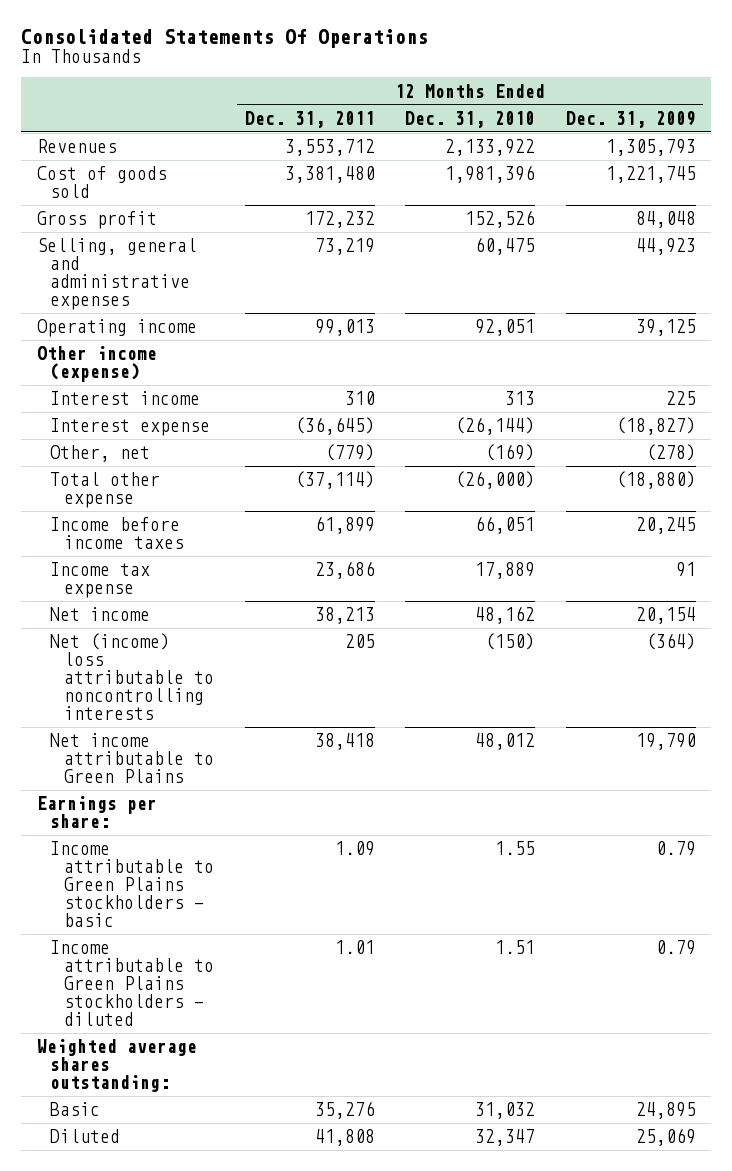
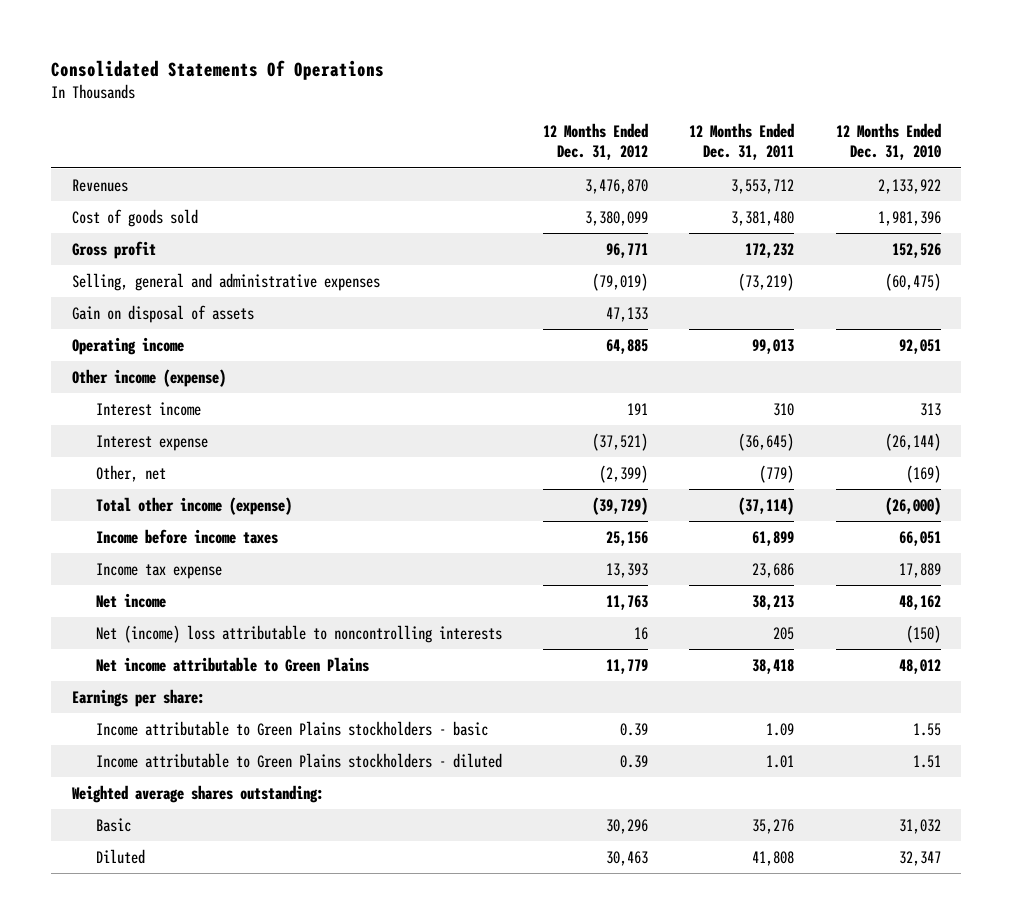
[565,110,696,128] Dec. 31, 2009 -> none
none -> [543,122,649,161] 12 Months Ended Dec. 31, 2012
[314,238,375,256] 73,219 -> [738,272,795,291] (73,219)
[475,237,536,256] 60,475 -> [884,272,941,291] (60,475)
none -> [71,304,254,323] Gain on disposal of assets
[50,472,161,509] Total other expense -> [96,496,293,515] Total other income (expense)

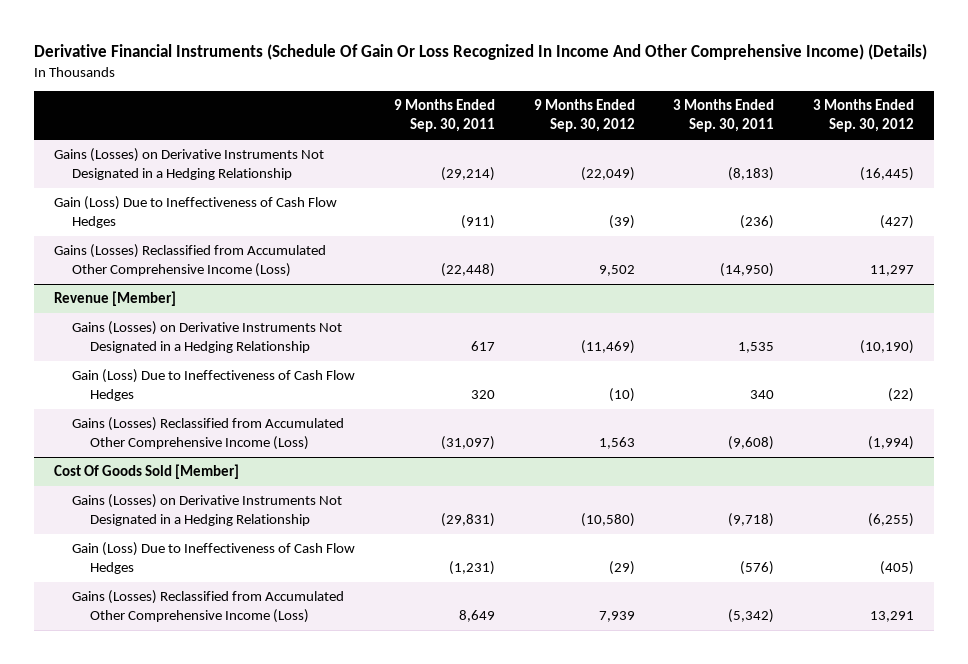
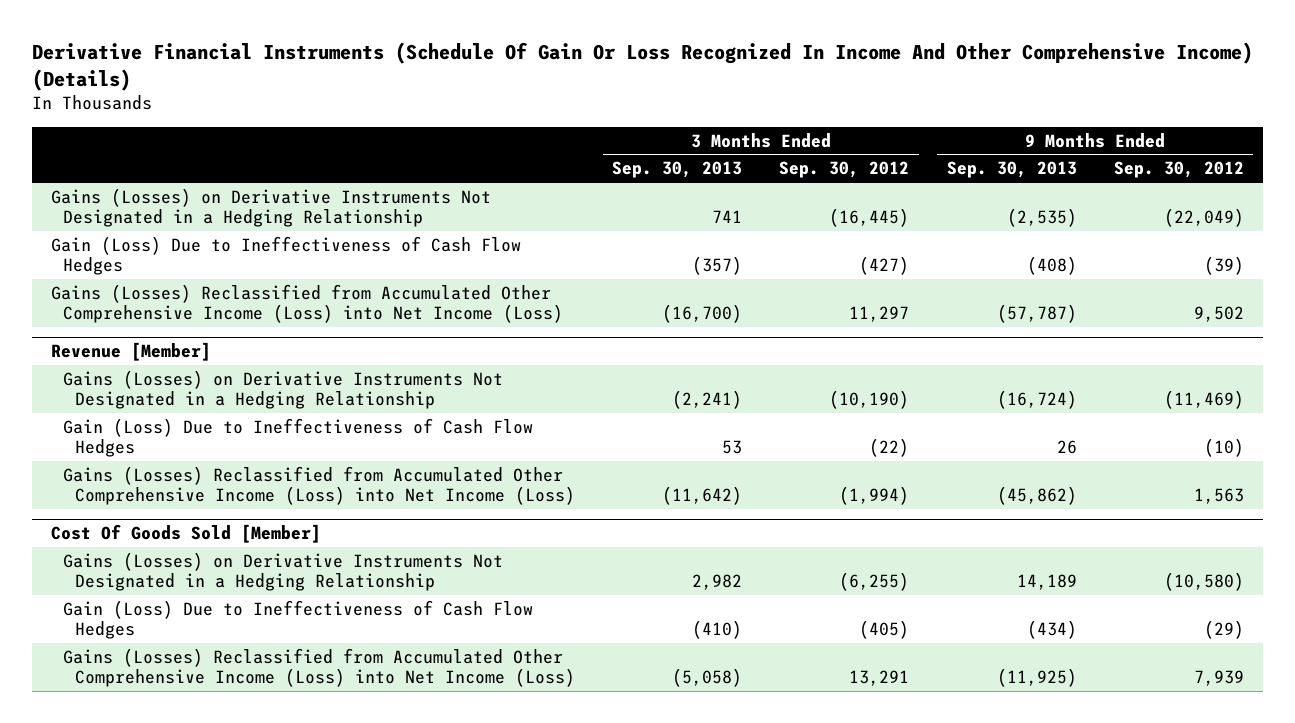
[393,99,495,133] 9 Months Ended Sep. 30, 2011 -> none
[673,99,775,133] 3 Months Ended Sep. 30, 2011 -> none
none -> [612,161,743,179] Sep. 30, 2013
none -> [946,161,1077,179] Sep. 30, 2013
[53,244,326,278] Gains (Losses) Reclassified from Accumulated Other Comprehensive Income (Loss) -> [50,283,563,324] Gains (Losses) Reclassified from Accumulated Other Comprehensive Income (Loss) into Net Income (Loss)
[71,417,344,451] Gains (Losses) Reclassified from Accumulated Other Comprehensive Income (Loss) -> [62,465,575,506] Gains (Losses) Reclassified from Accumulated Other Comprehensive Income (Loss) into Net Income (Loss)
[71,590,344,624] Gains (Losses) Reclassified from Accumulated Other Comprehensive Income (Loss) -> [62,647,575,688] Gains (Losses) Reclassified from Accumulated Other Comprehensive Income (Loss) into Net Income (Loss)

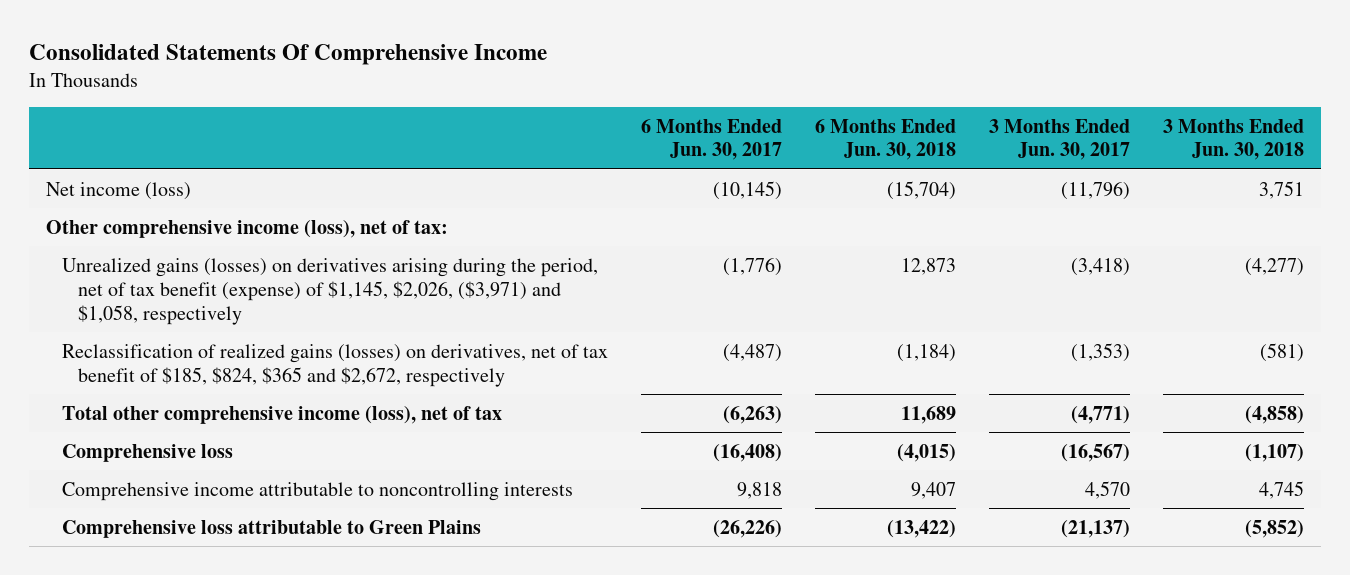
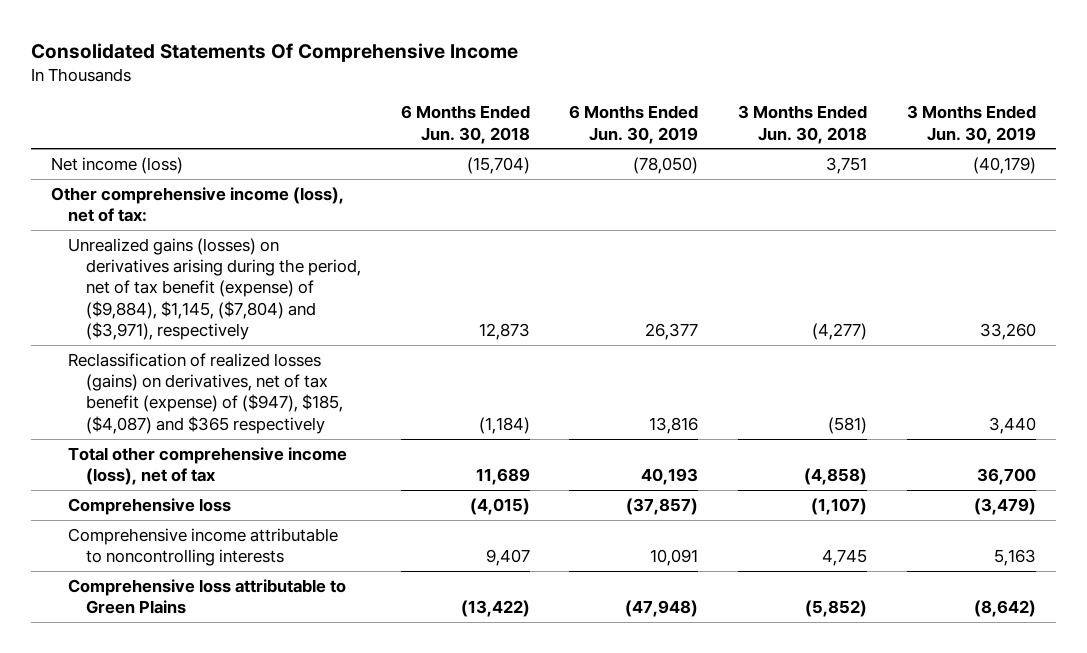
[640,118,782,161] 6 Months Ended Jun. 30, 2017 -> none
[988,118,1130,161] 3 Months Ended Jun. 30, 2017 -> none
none -> [569,105,699,144] 6 Months Ended Jun. 30, 2019
none -> [907,105,1037,144] 3 Months Ended Jun. 30, 2019
[61,257,598,325] Unrealized gains (losses) on derivatives arising during the period, net of tax benefit (expense) of $1,145, $2,026, ($3,971) and $1,058, respectively -> [68,237,361,341] Unrealized gains (losses) on derivatives arising during the period, net of tax benefit (expense) of ($9,884), $1,145, ($7,804) and ($3,971), respectively
[61,343,608,387] Reclassification of realized gains (losses) on derivatives, net of tax benefit of $185, $824, $365 and $2,672, respectively -> [68,352,343,434] Reclassification of realized losses (gains) on derivatives, net of tax benefit (expense) of ($947), $185, ($4,087) and $365 respectively

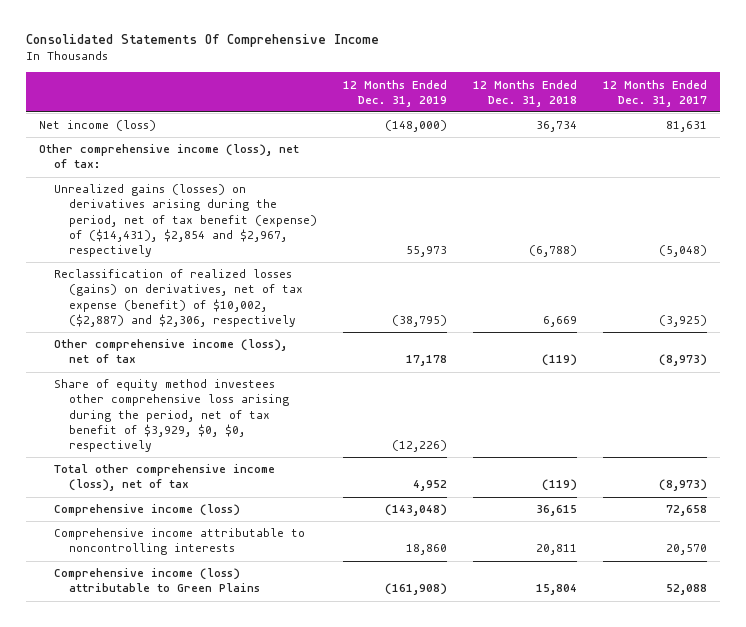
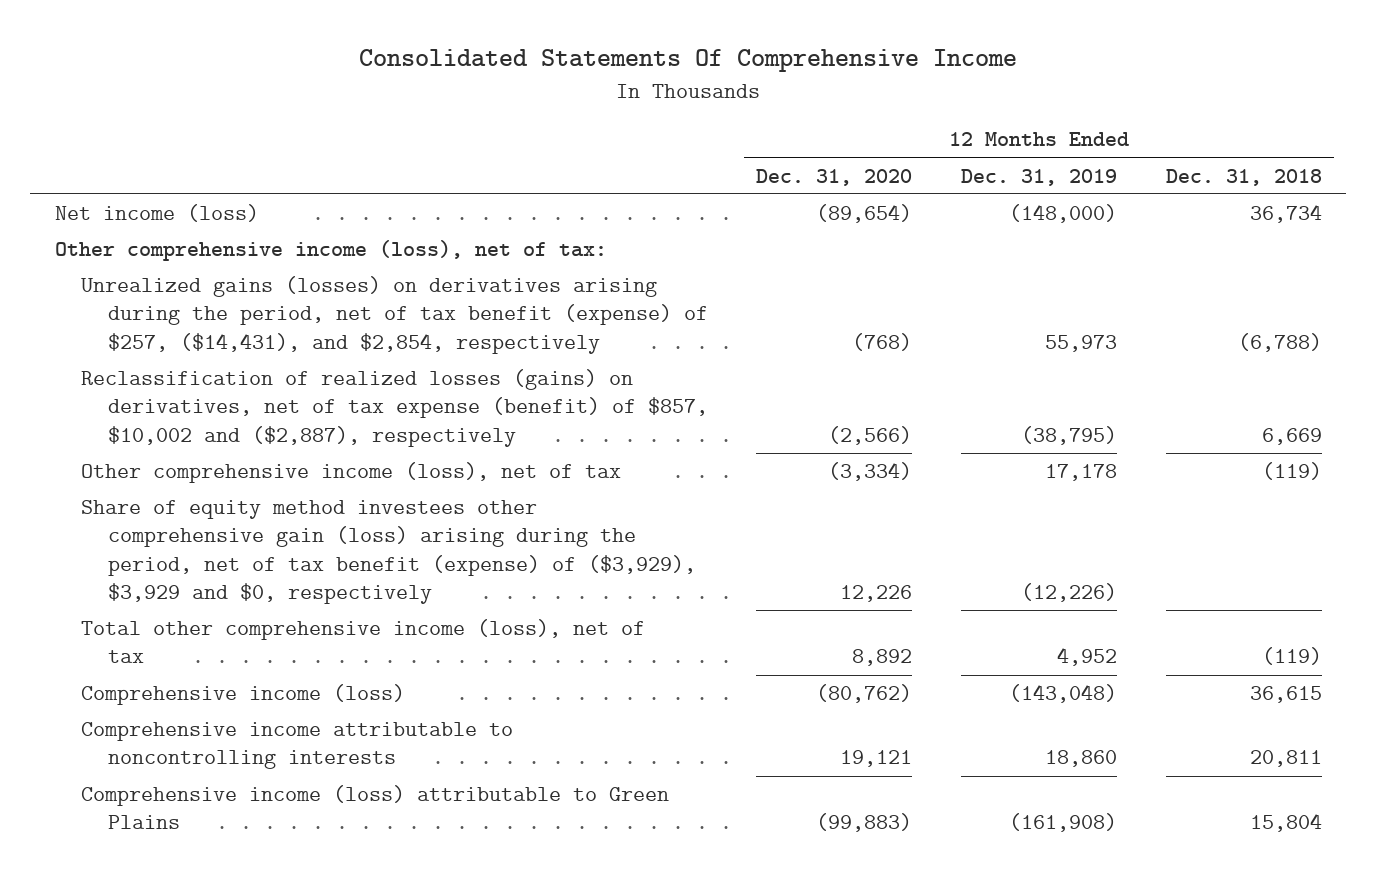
[602,79,707,107] 12 Months Ended Dec. 31, 2017 -> none
none -> [756,168,913,186] Dec. 31, 2020
[53,184,317,258] Unrealized gains (losses) on derivatives arising during the period, net of tax benefit (expense) of ($14,431), $2,854 and $2,967, respectively -> [81,276,708,354] Unrealized gains (losses) on derivatives arising during the period, net of tax benefit (expense) of $257, ($14,431), and $2,854, respectively
[53,269,303,327] Reclassification of realized losses (gains) on derivatives, net of tax expense (benefit) of $10,002, ($2,887) and $2,306, respectively -> [81,369,708,447] Reclassification of realized losses (gains) on derivatives, net of tax expense (benefit) of $857, $10,002 and ($2,887), respectively
[53,379,289,453] Share of equity method investees other comprehensive loss arising during the period, net of tax benefit of $3,929, $0, $0, respectively -> [81,500,696,604] Share of equity method investees other comprehensive gain (loss) arising during the period, net of tax benefit (expense) of ($3,929), $3,929 and $0, respectively

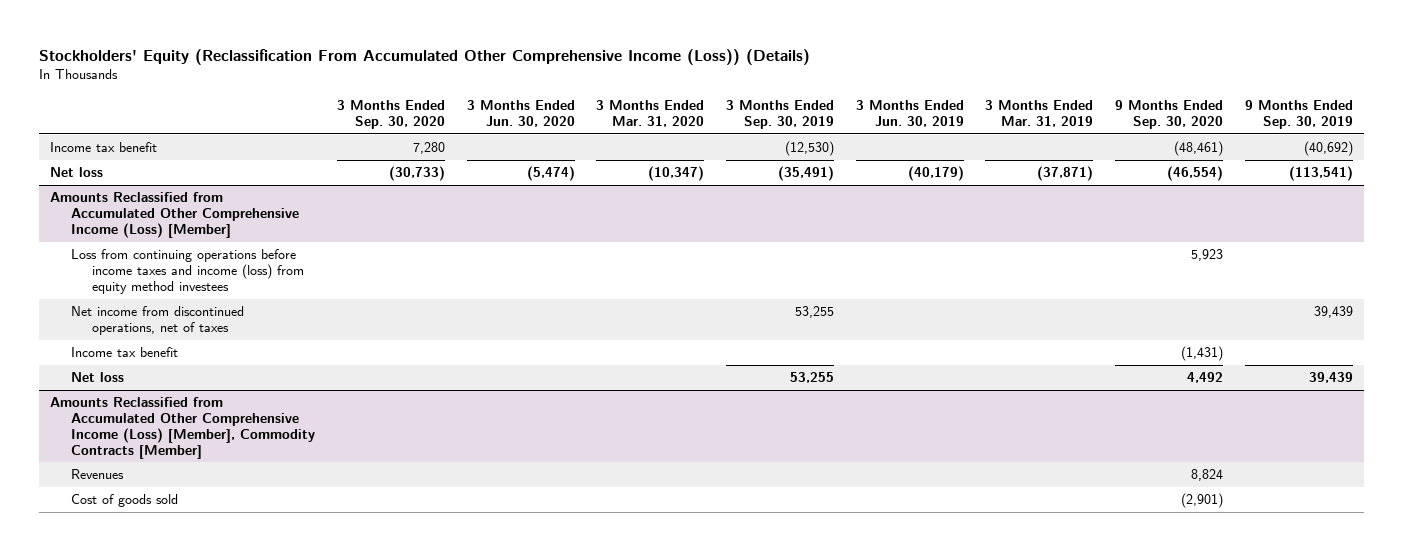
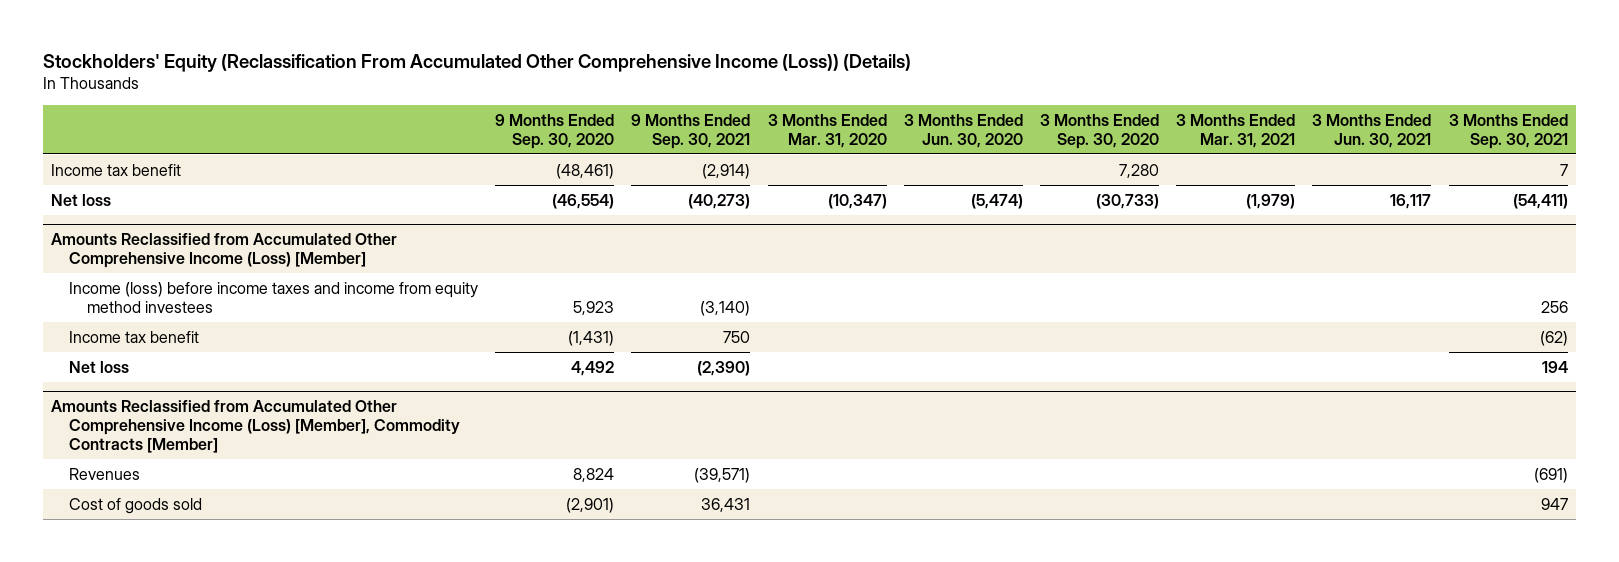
[725,100,834,130] 3 Months Ended Sep. 30, 2019 -> none
[855,100,964,128] 3 Months Ended Jun. 30, 2019 -> none
[985,100,1094,128] 3 Months Ended Mar. 31, 2019 -> none
[1244,100,1353,130] 9 Months Ended Sep. 30, 2019 -> none
none -> [631,114,751,150] 9 Months Ended Sep. 30, 2021
none -> [1176,114,1296,149] 3 Months Ended Mar. 31, 2021
none -> [1312,114,1432,149] 3 Months Ended Jun. 30, 2021
none -> [1448,114,1568,150] 3 Months Ended Sep. 30, 2021
[71,306,245,336] Net income from discontinued operations, net of taxes -> none
[71,249,304,294] Loss from continuing operations before income taxes and income (loss) from equity method investees -> [69,281,479,313] Income (loss) before income taxes and income from equity method investees

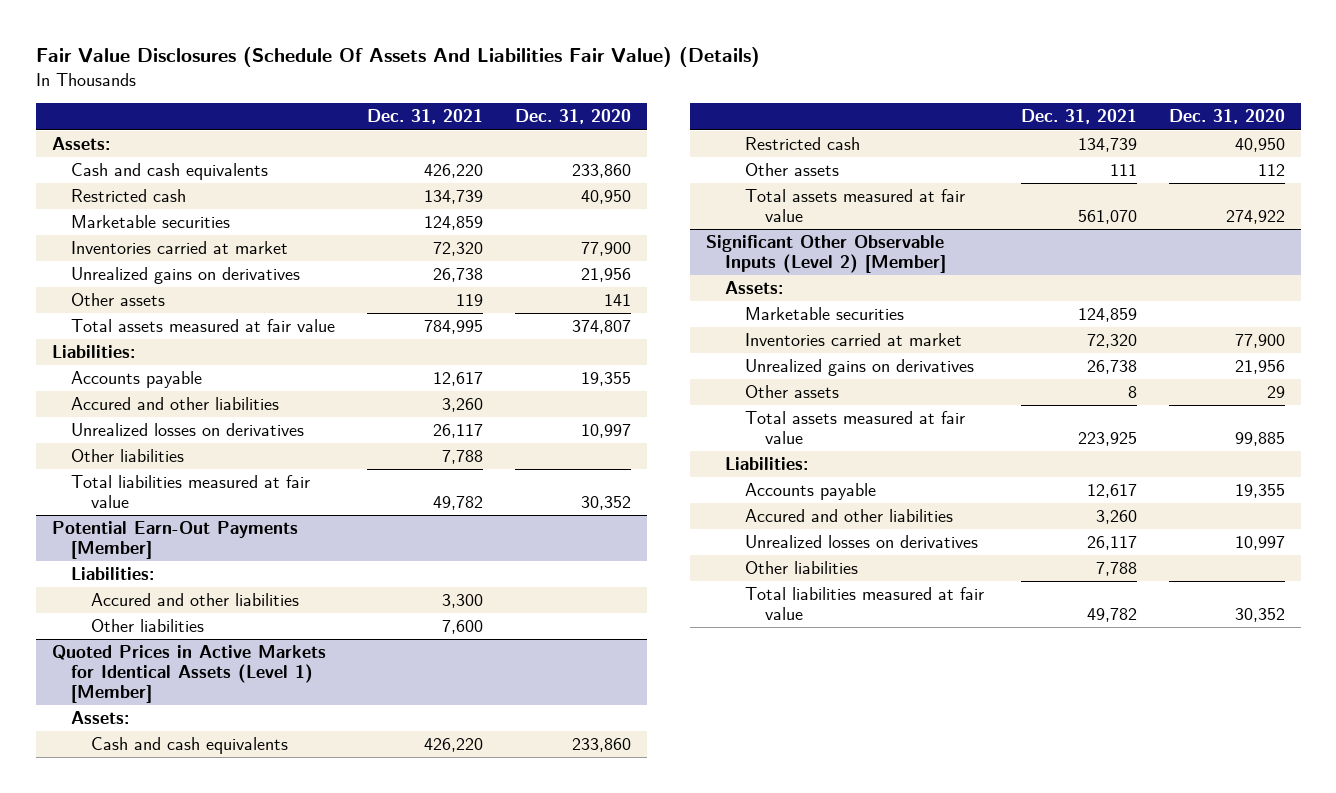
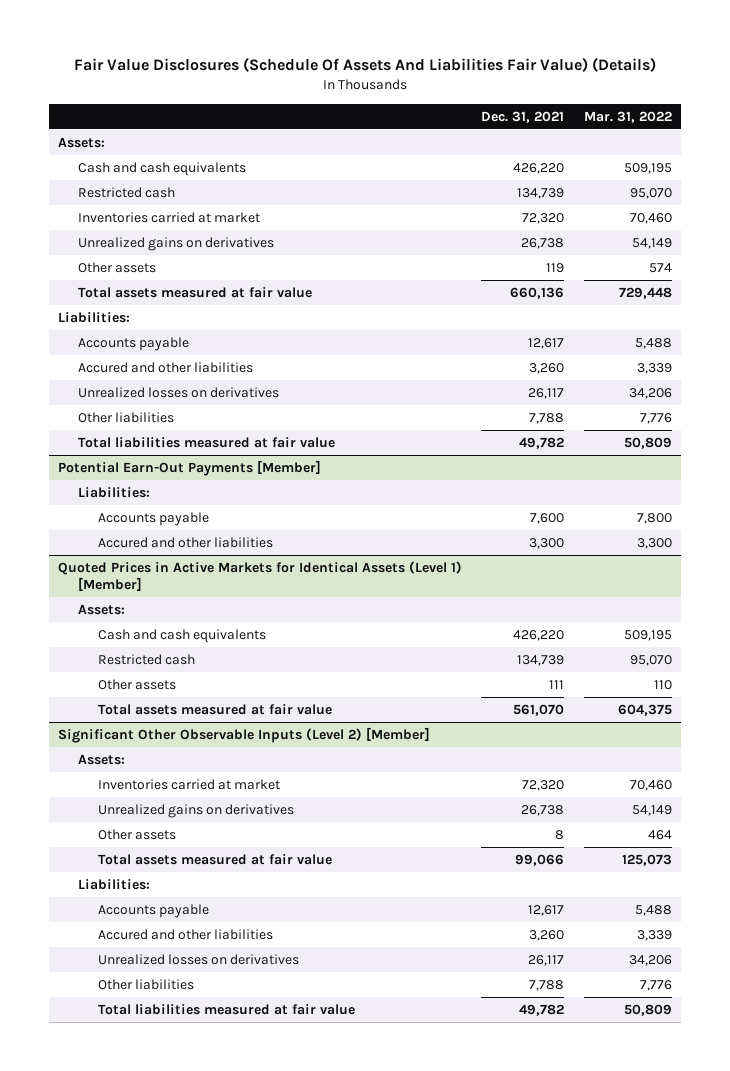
[514,109,631,125] Dec. 31, 2020 -> none
none -> [583,110,672,123] Mar. 31, 2022
[71,215,231,229] Marketable securities -> none
[423,320,483,335] 784,995 -> [510,287,565,300] 660,136
none -> [97,512,209,527] Accounts payable
[90,619,204,633] Other liabilities -> none
[744,307,904,321] Marketable securities -> none
[1078,432,1138,447] 223,925 -> [515,854,565,867] 99,066

